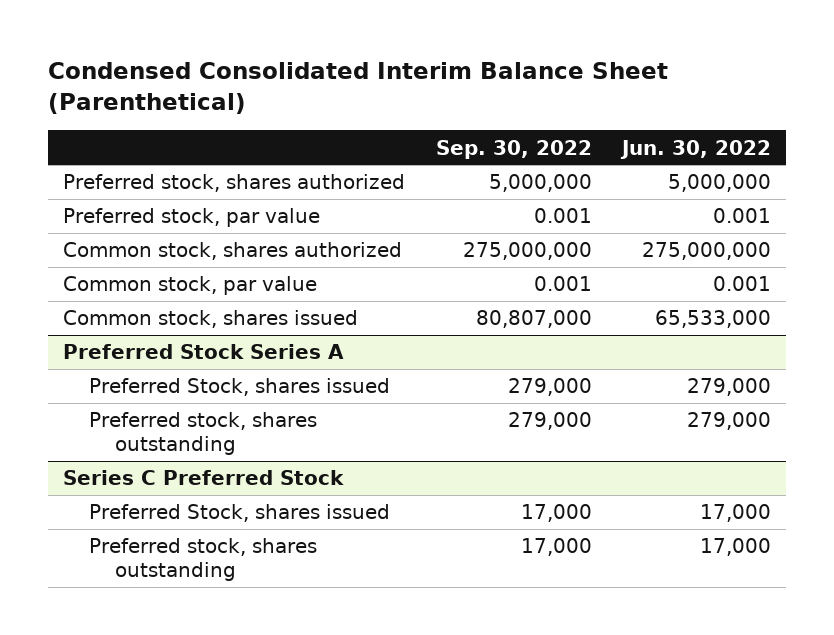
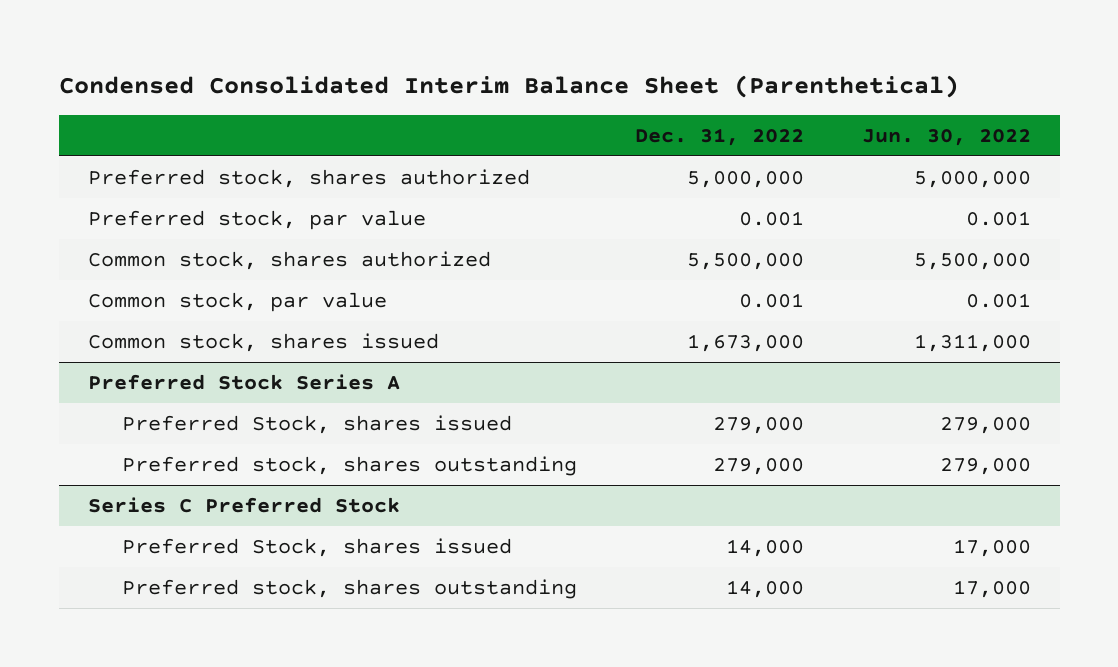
[435,139,592,159] Sep. 30, 2022 -> none
none -> [634,127,804,146] Dec. 31, 2022
[641,242,771,261] 275,000,000 -> [913,252,1031,270] 5,500,000
[654,310,771,329] 65,533,000 -> [913,333,1031,352] 1,311,000

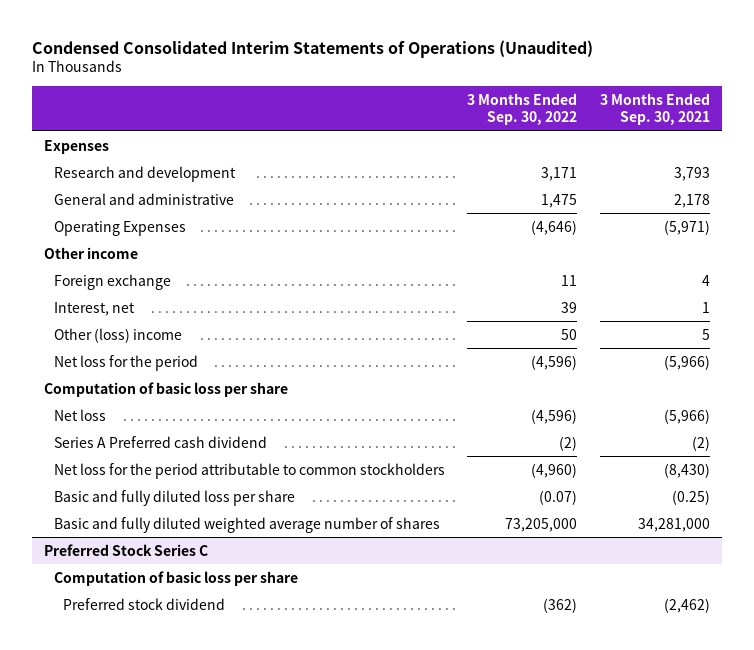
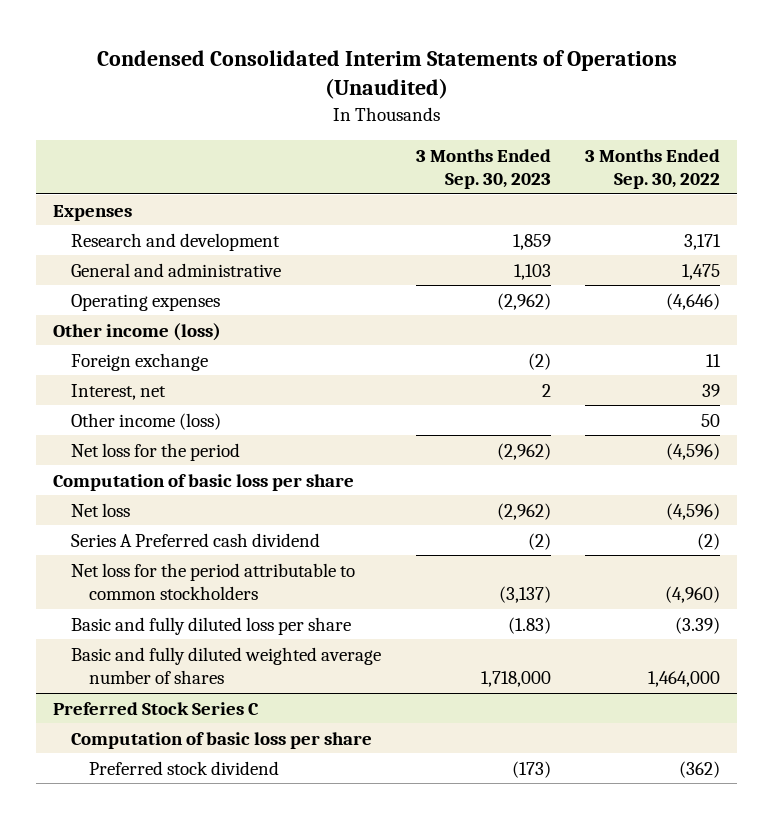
[600,93,711,126] 3 Months Ended Sep. 30, 2021 -> none
none -> [415,148,551,190] 3 Months Ended Sep. 30, 2023
[53,220,186,236] Operating Expenses -> [70,293,220,311] Operating expenses
[43,246,138,259] Other income -> [53,322,222,341] Other income (loss)
[53,327,182,343] Other (loss) income -> [70,412,221,430] Other income (loss)
[539,489,578,505] (0.07) -> [675,616,721,634] (3.39)
[505,517,578,532] 73,205,000 -> [648,670,721,687] 1,464,000

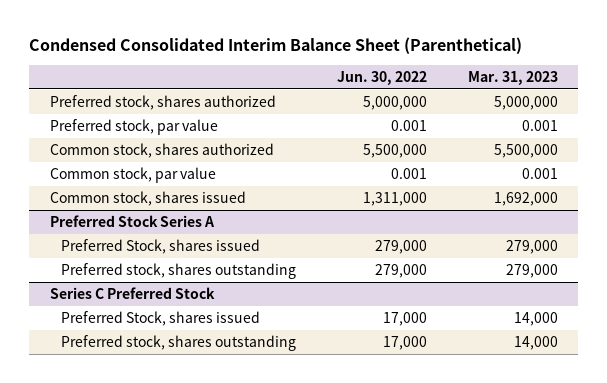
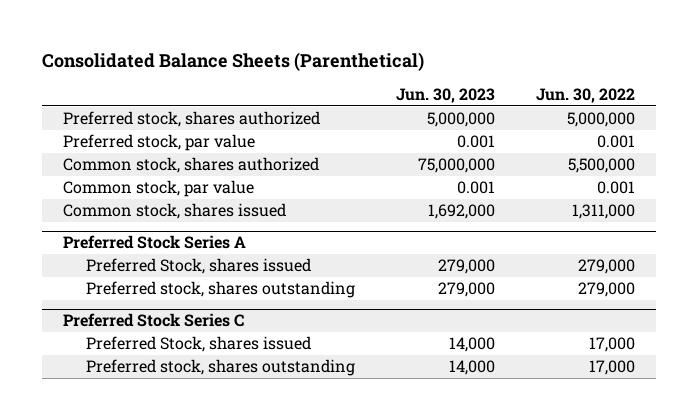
[29,36,523,54] Condensed Consolidated Interim Balance Sheet (Parenthetical) -> [42,51,425,71] Consolidated Balance Sheets (Parenthetical)
[467,70,558,85] Mar. 31, 2023 -> none
none -> [396,87,496,103] Jun. 30, 2023
[49,287,215,300] Series C Preferred Stock -> [62,313,244,328] Preferred Stock Series C

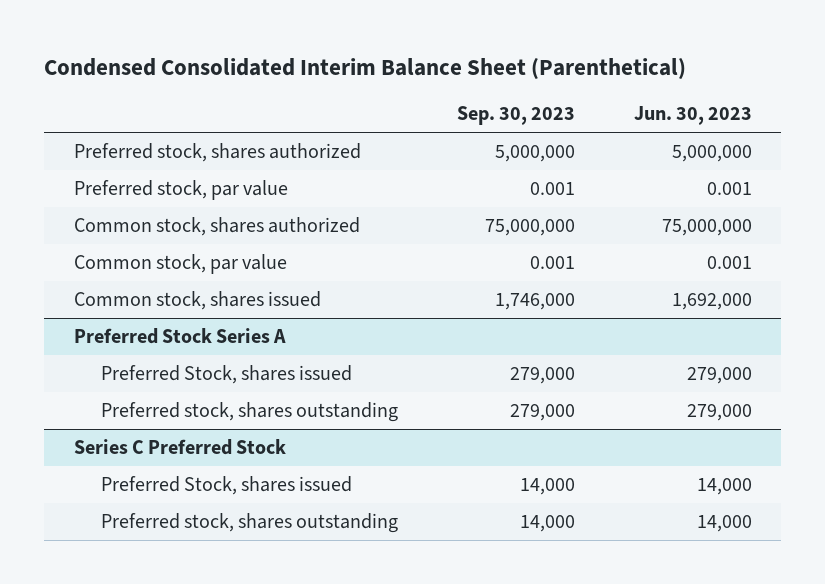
[42,51,425,71] Consolidated Balance Sheets (Parenthetical) -> [44,58,687,81] Condensed Consolidated Interim Balance Sheet (Parenthetical)
[536,87,636,103] Jun. 30, 2022 -> none
none -> [456,106,575,126] Sep. 30, 2023
[62,313,244,328] Preferred Stock Series C -> [73,439,286,456] Series C Preferred Stock

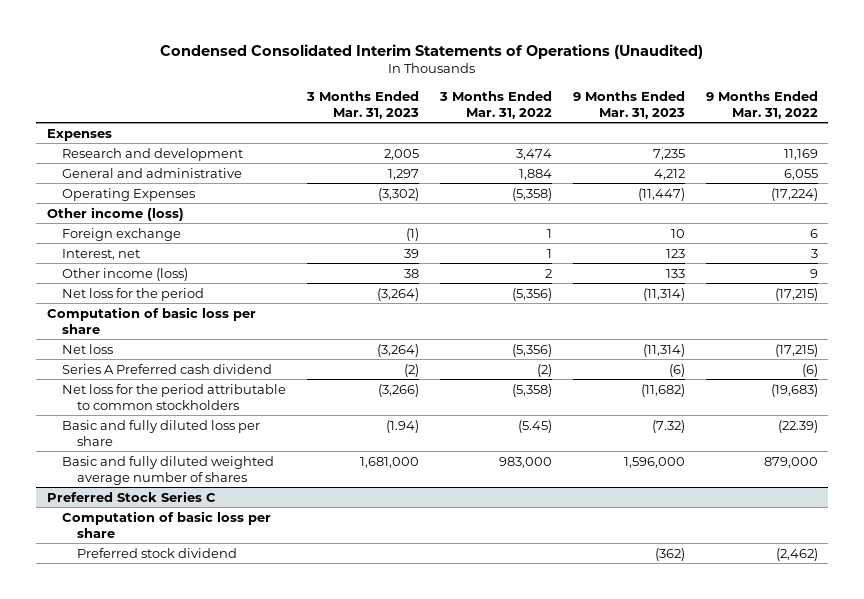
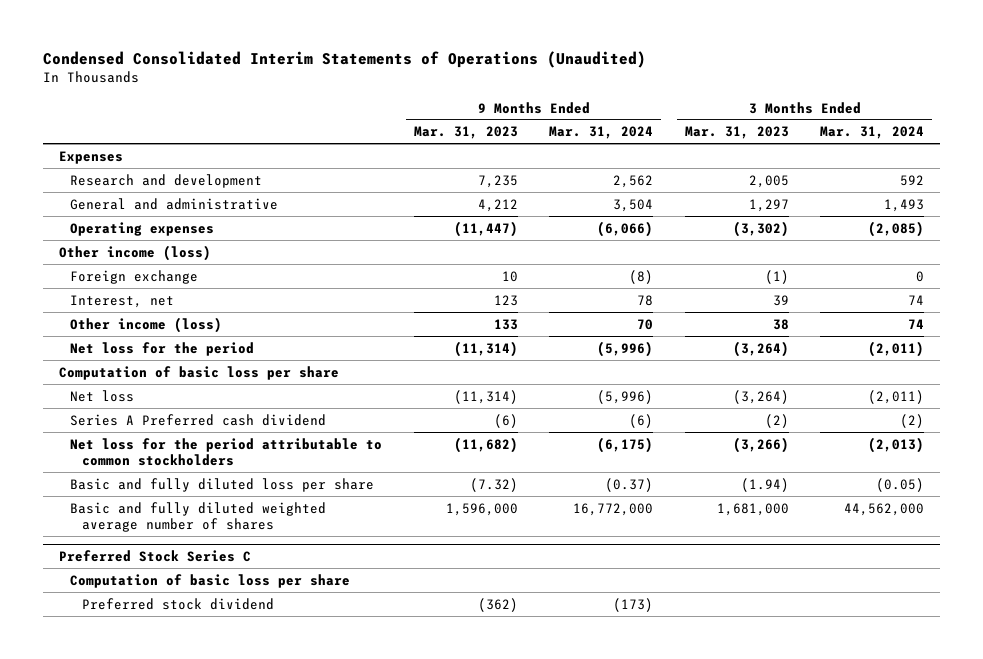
[438,90,552,119] 3 Months Ended Mar. 31, 2022 -> none
[705,90,818,119] 9 Months Ended Mar. 31, 2022 -> none
none -> [549,126,654,140] Mar. 31, 2024
none -> [820,126,925,140] Mar. 31, 2024
[61,187,195,201] Operating Expenses -> [70,221,215,236] Operating expenses

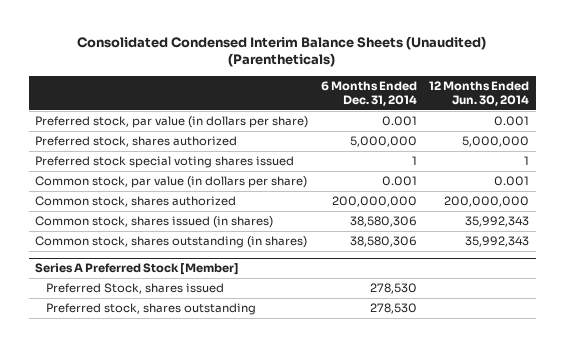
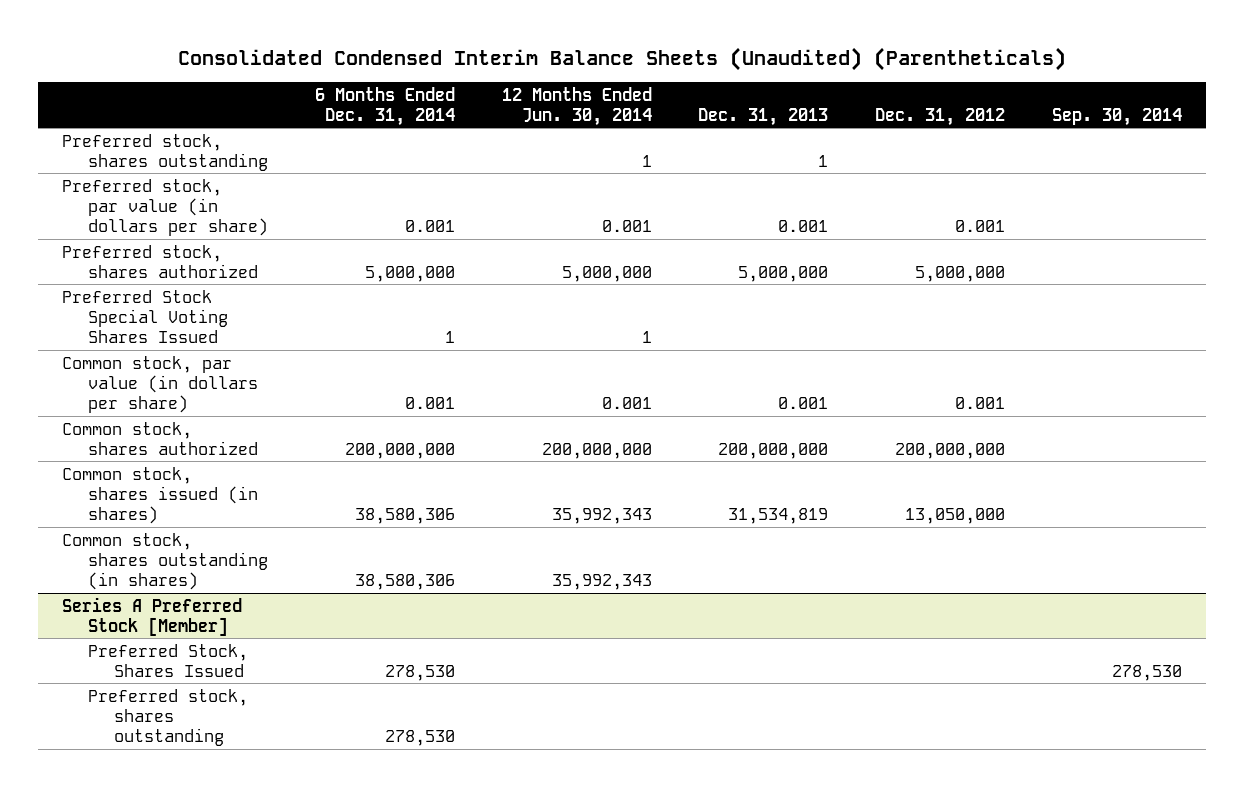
none -> [698,108,829,127] Dec. 31, 2013
none -> [875,108,1006,127] Dec. 31, 2012
none -> [1052,108,1183,127] Sep. 30, 2014
none -> [61,133,268,171] Preferred stock, shares outstanding
[35,156,295,169] Preferred stock special voting shares issued -> [61,289,228,344] Preferred Stock Special Voting Shares Issued
[45,283,224,295] Preferred Stock, shares issued -> [87,643,248,677] Preferred Stock, Shares Issued

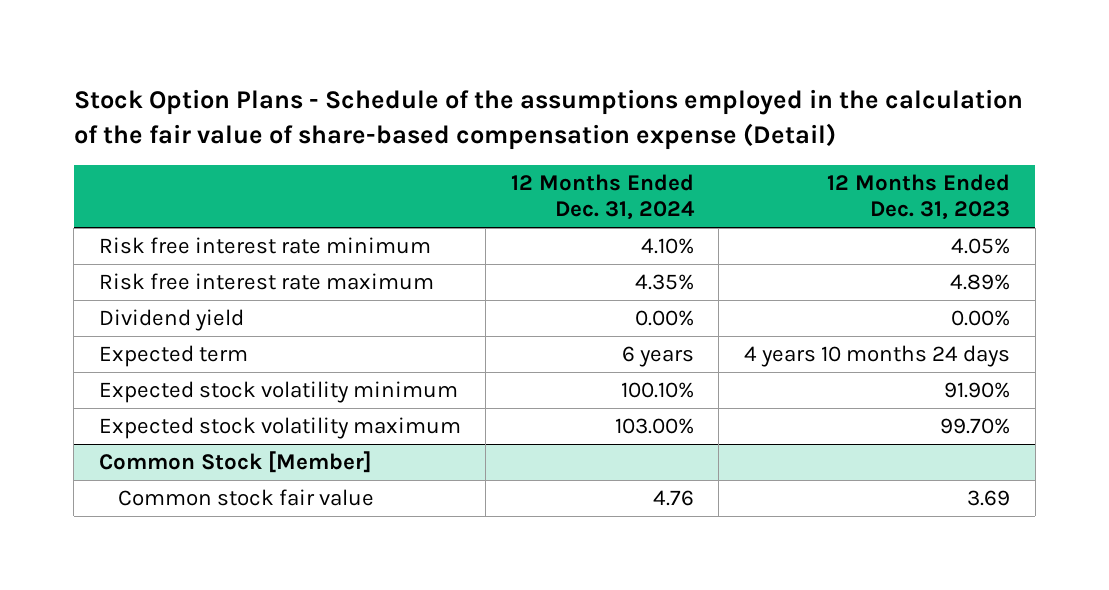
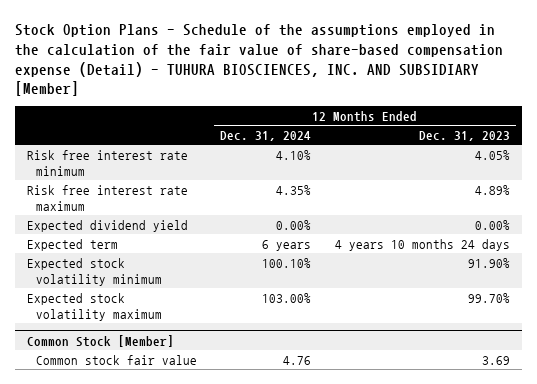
[73,89,1023,150] Stock Option Plans - Schedule of the assumptions employed in the calculation of the fair value of share-based compensation expense (Detail) -> [14,24,503,97] Stock Option Plans - Schedule of the assumptions employed in the calculation of the fair value of share-based compensation expense (Detail) - TUHURA BIOSCIENCES, INC. AND SUBSIDIARY [Member]
[98,309,244,332] Dividend yield -> [26,219,188,232] Expected dividend yield

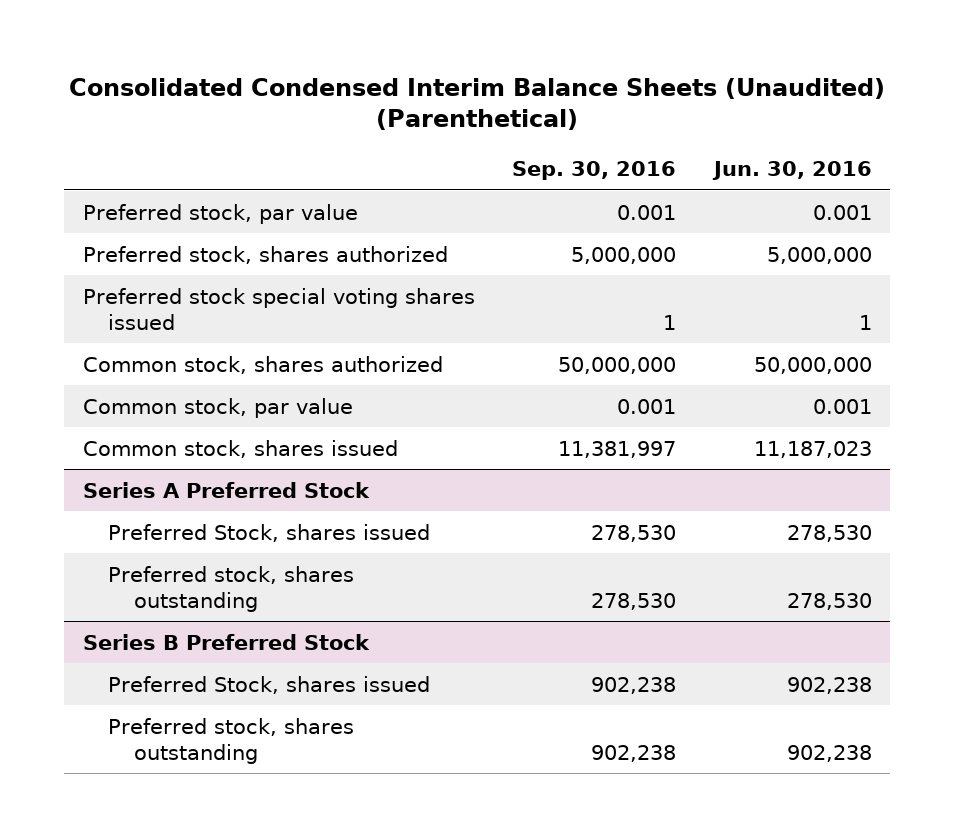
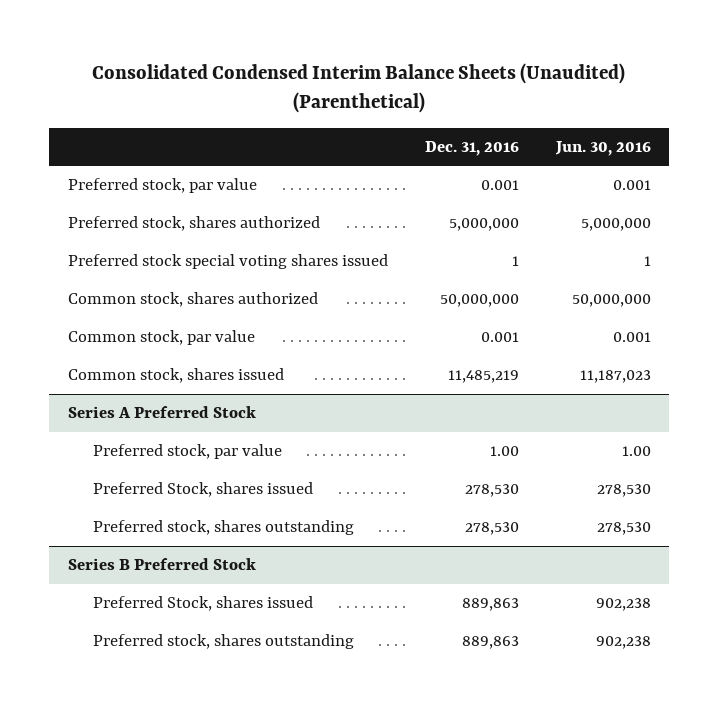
[512,161,677,181] Sep. 30, 2016 -> none
none -> [424,140,519,156] Dec. 31, 2016
none -> [93,444,283,460] Preferred stock, par value

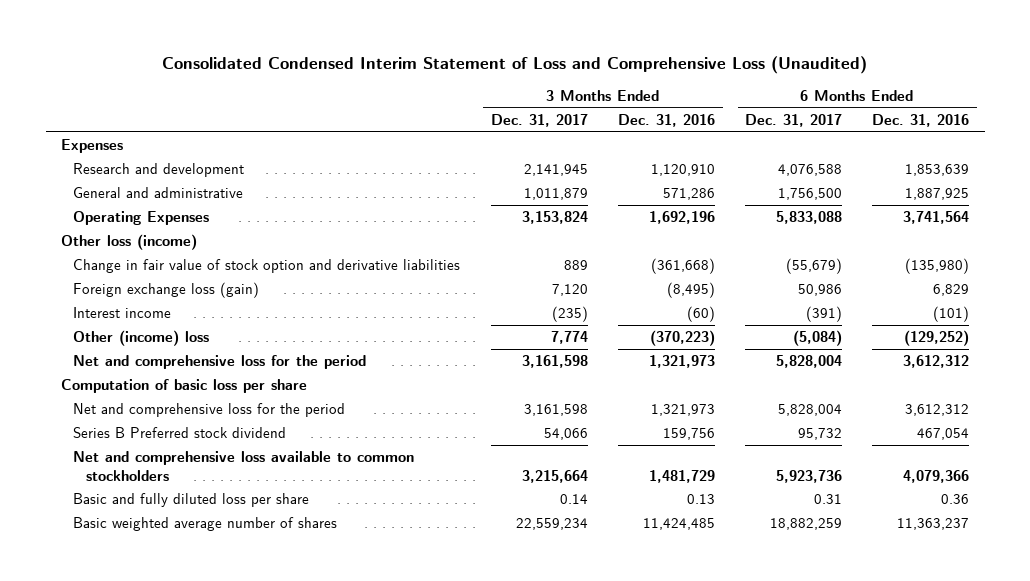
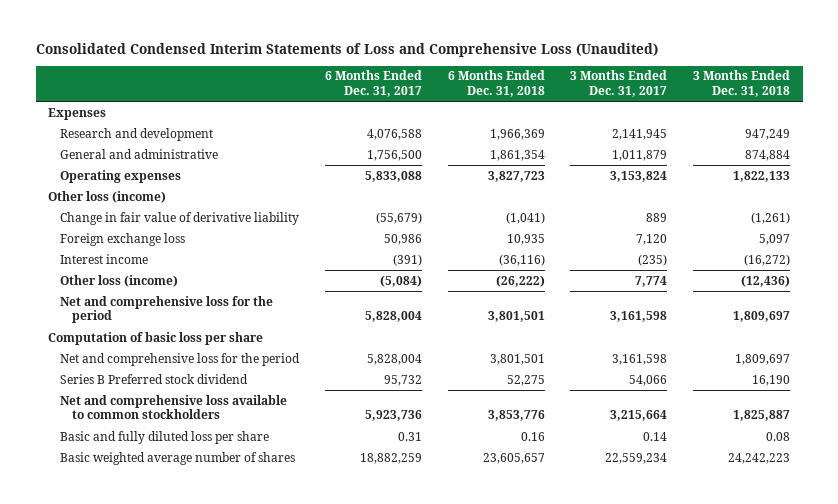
[162,55,868,74] Consolidated Condensed Interim Statement of Loss and Comprehensive Loss (Unaudited) -> [35,42,658,57] Consolidated Condensed Interim Statements of Loss and Comprehensive Loss (Unaudited)
[617,114,715,128] Dec. 31, 2016 -> none
[872,114,970,128] Dec. 31, 2016 -> none
none -> [447,70,545,98] 6 Months Ended Dec. 31, 2018
none -> [692,70,790,98] 3 Months Ended Dec. 31, 2018
[73,211,210,226] Operating Expenses -> [60,169,182,183] Operating expenses
[73,259,461,274] Change in fair value of stock option and derivative liabilities -> [60,211,300,225] Change in fair value of derivative liability
[73,282,260,299] Foreign exchange loss (gain) -> [60,232,186,246] Foreign exchange loss
[73,330,210,347] Other (income) loss -> [60,274,179,287] Other loss (income)

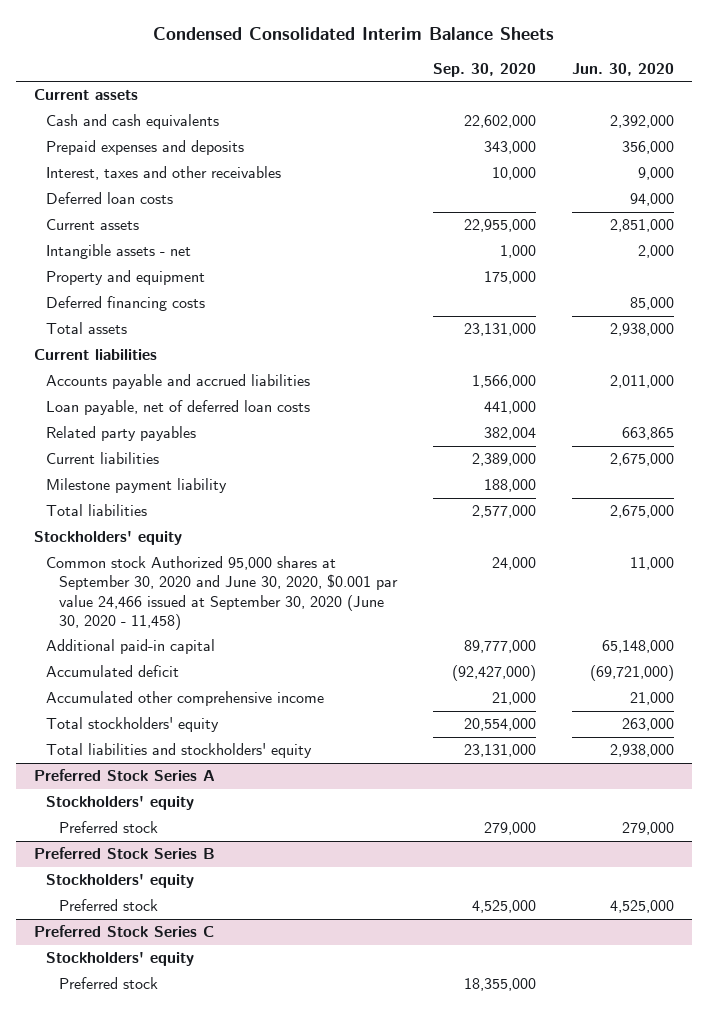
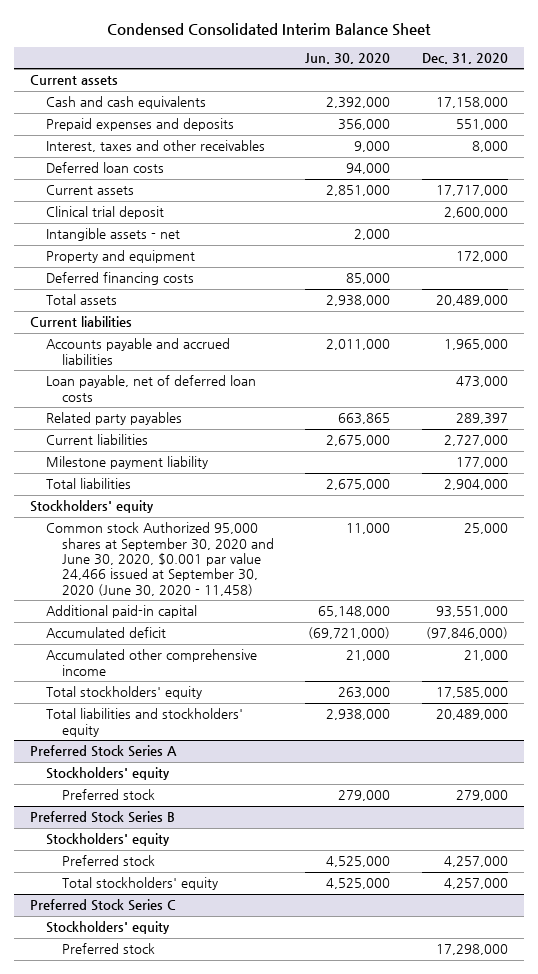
[152,26,554,40] Condensed Consolidated Interim Balance Sheets -> [106,22,431,36] Condensed Consolidated Interim Balance Sheet
[433,62,537,77] Sep. 30, 2020 -> none
none -> [421,52,508,64] Dec. 31, 2020
none -> [45,206,164,220] Clinical trial deposit
none -> [62,877,219,891] Total stockholders' equity

